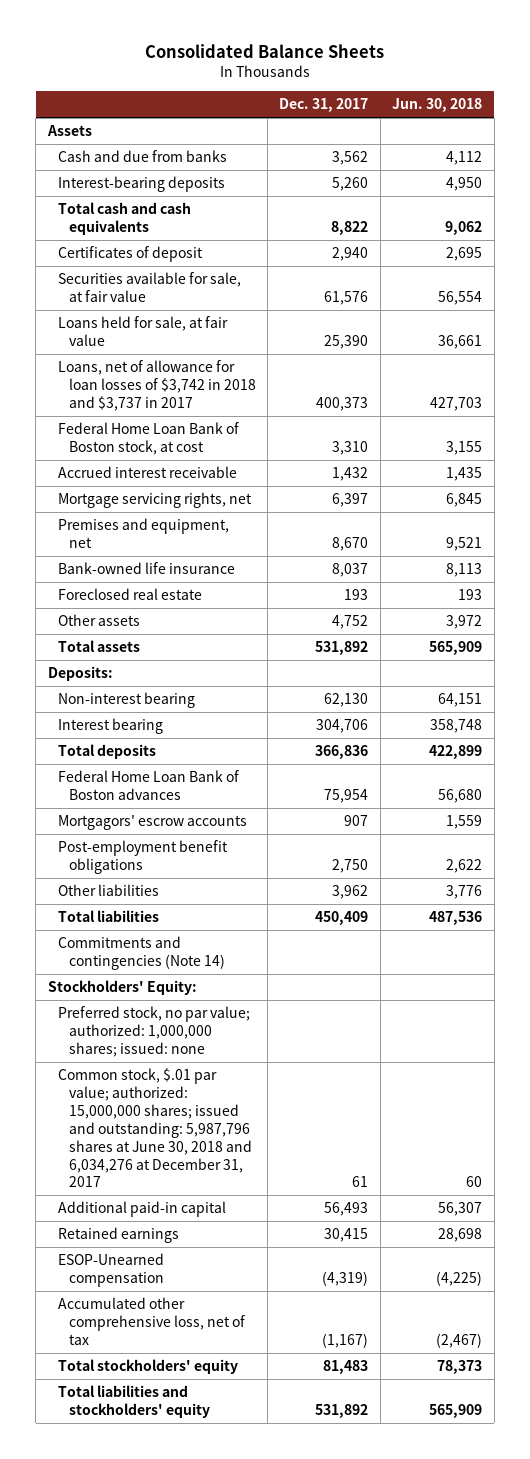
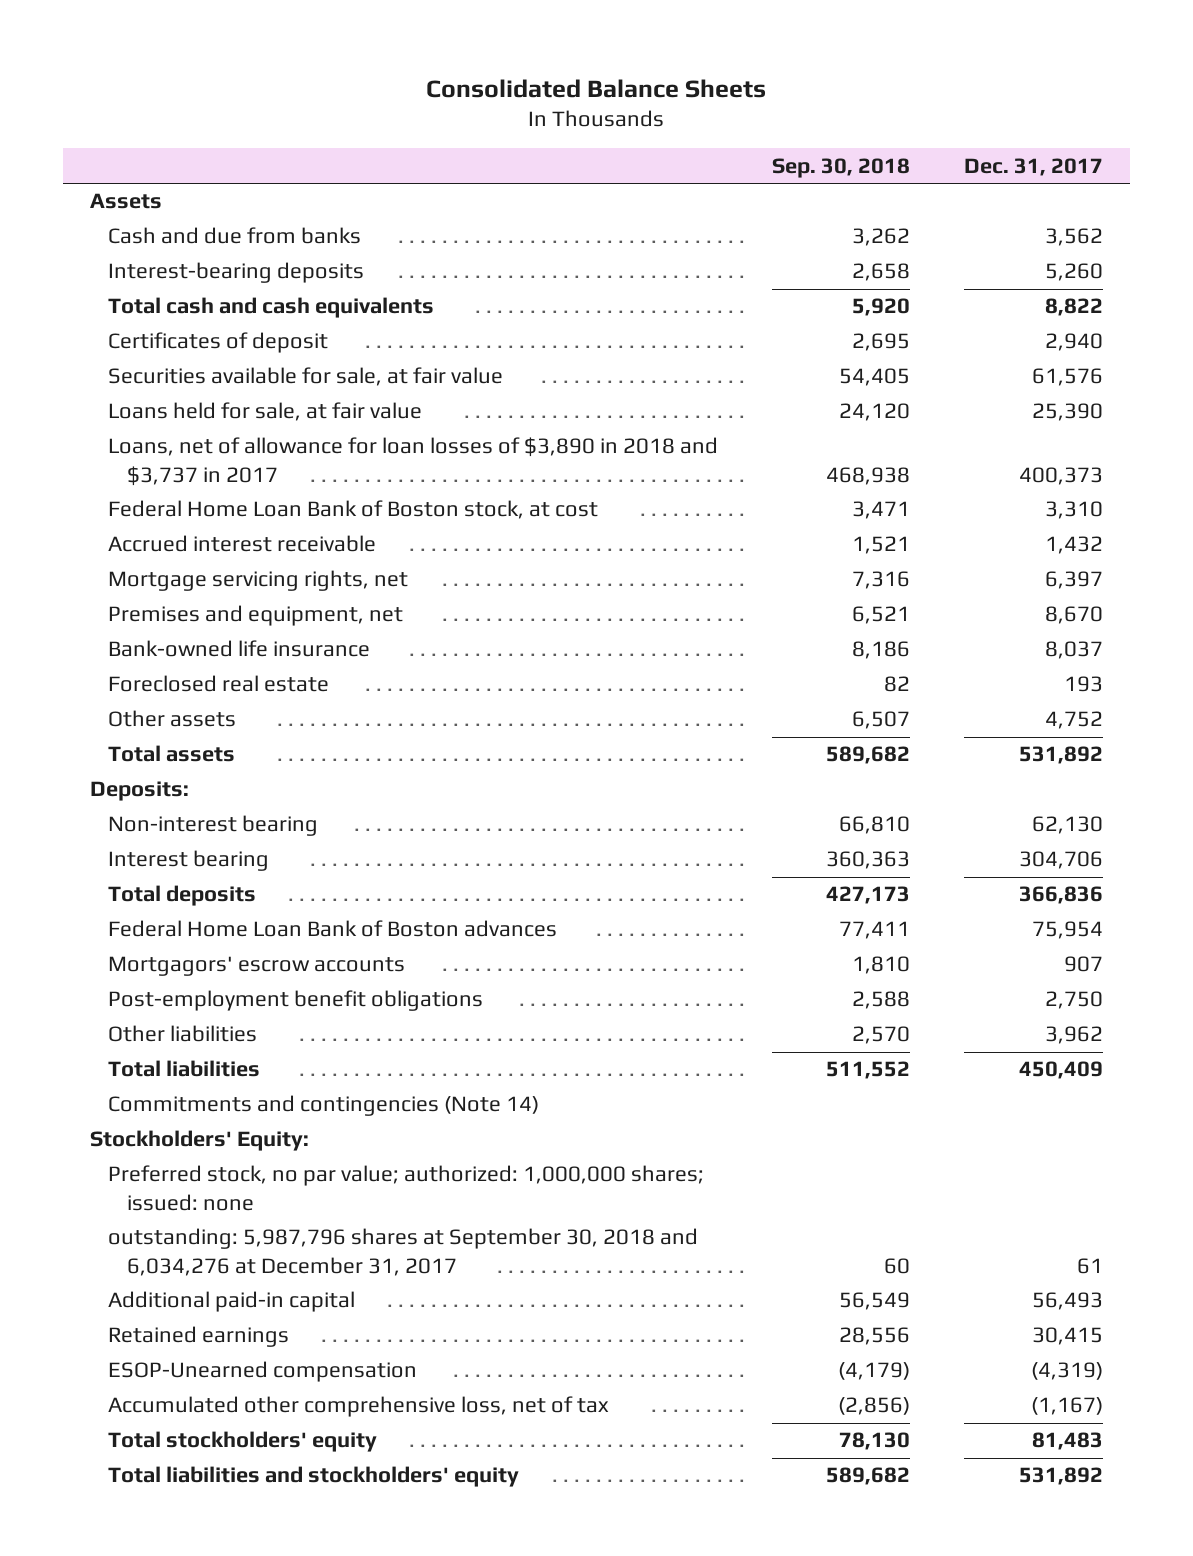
[392,98,483,113] Jun. 30, 2018 -> none
none -> [771,157,910,178] Sep. 30, 2018
[58,360,256,411] Loans, net of allowance for loan losses of $3,742 in 2018 and $3,737 in 2017 -> [108,437,719,486] Loans, net of allowance for loan losses of $3,890 in 2018 and $3,737 in 2017
[58,1068,252,1188] Common stock, $.01 par value; authorized: 15,000,000 shares; issued and outstanding: 5,987,796 shares at June 30, 2018 and 6,034,276 at December 31, 2017 -> [108,1228,699,1276] outstanding: 5,987,796 shares at September 30, 2018 and 6,034,276 at December 31, 2017

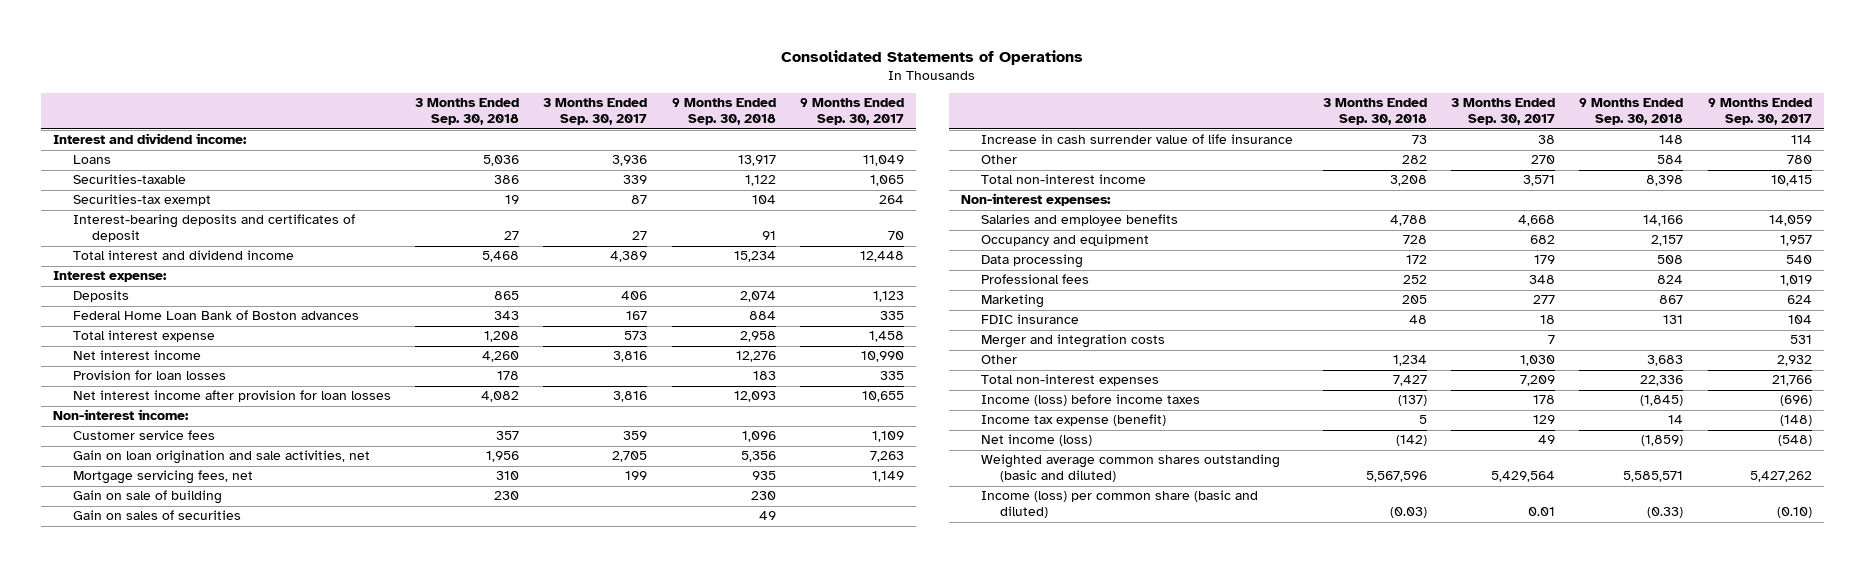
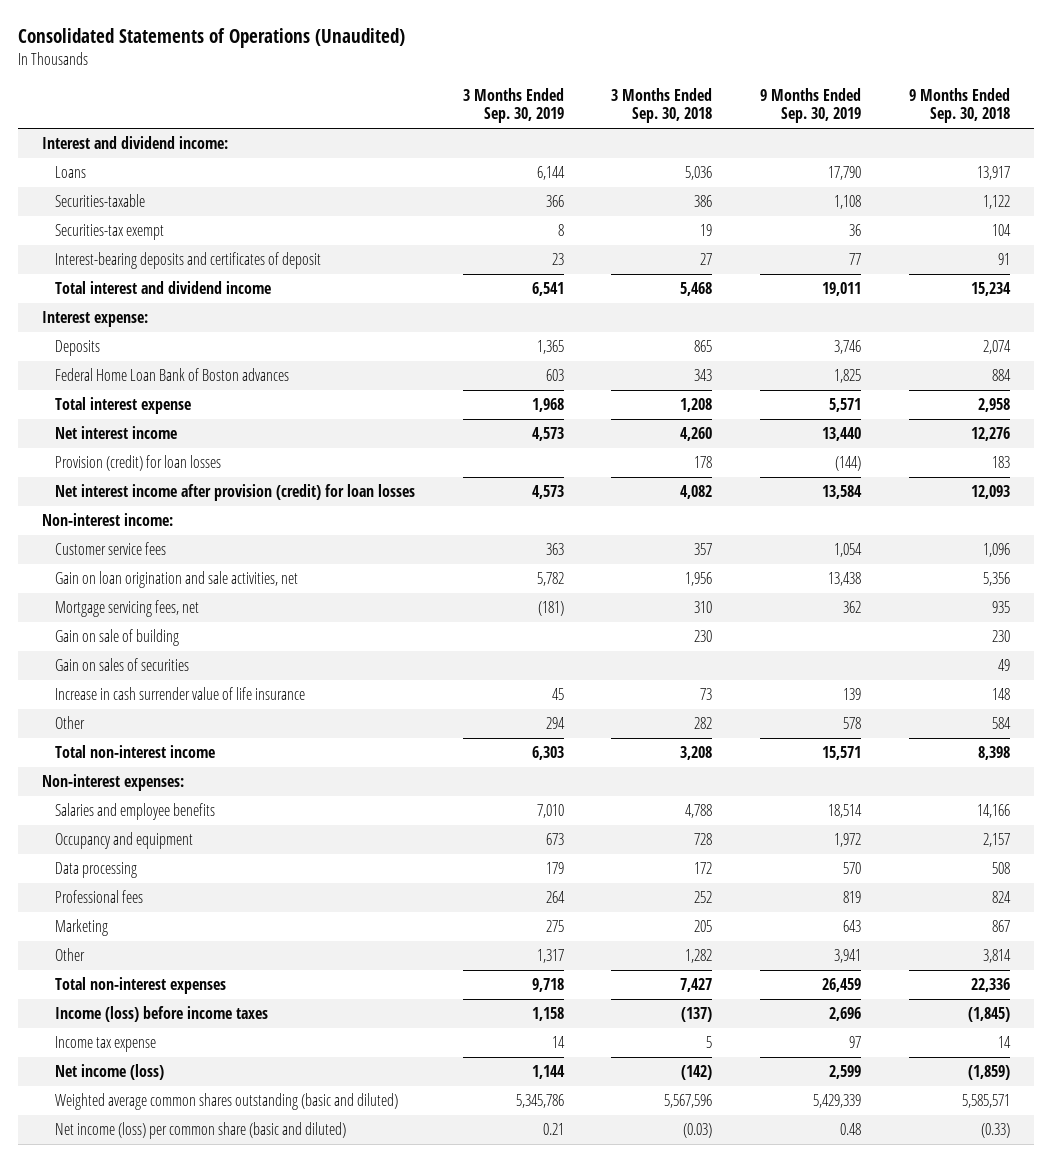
[781,49,1084,65] Consolidated Statements of Operations -> [18,28,406,49] Consolidated Statements of Operations (Unaudited)
[543,98,648,126] 3 Months Ended Sep. 30, 2017 -> none
[799,98,904,126] 9 Months Ended Sep. 30, 2017 -> none
none -> [462,87,564,124] 3 Months Ended Sep. 30, 2019
none -> [760,87,862,124] 9 Months Ended Sep. 30, 2019
[72,370,226,381] Provision for loan losses -> [54,455,221,472] Provision (credit) for loan losses
[72,390,391,403] Net interest income after provision for loan losses -> [54,484,415,502] Net interest income after provision (credit) for loan losses
[980,314,1079,325] FDIC insurance -> none
[980,334,1165,349] Merger and integration costs -> none
[1392,355,1427,367] 1,234 -> [685,949,713,964] 1,282
[1647,355,1684,367] 3,683 -> [982,949,1011,964] 3,814
[980,414,1166,427] Income tax expense (benefit) -> [54,1036,156,1053] Income tax expense
[980,490,1258,519] Income (loss) per common share (basic and diluted) -> [54,1122,346,1140] Net income (loss) per common share (basic and diluted)

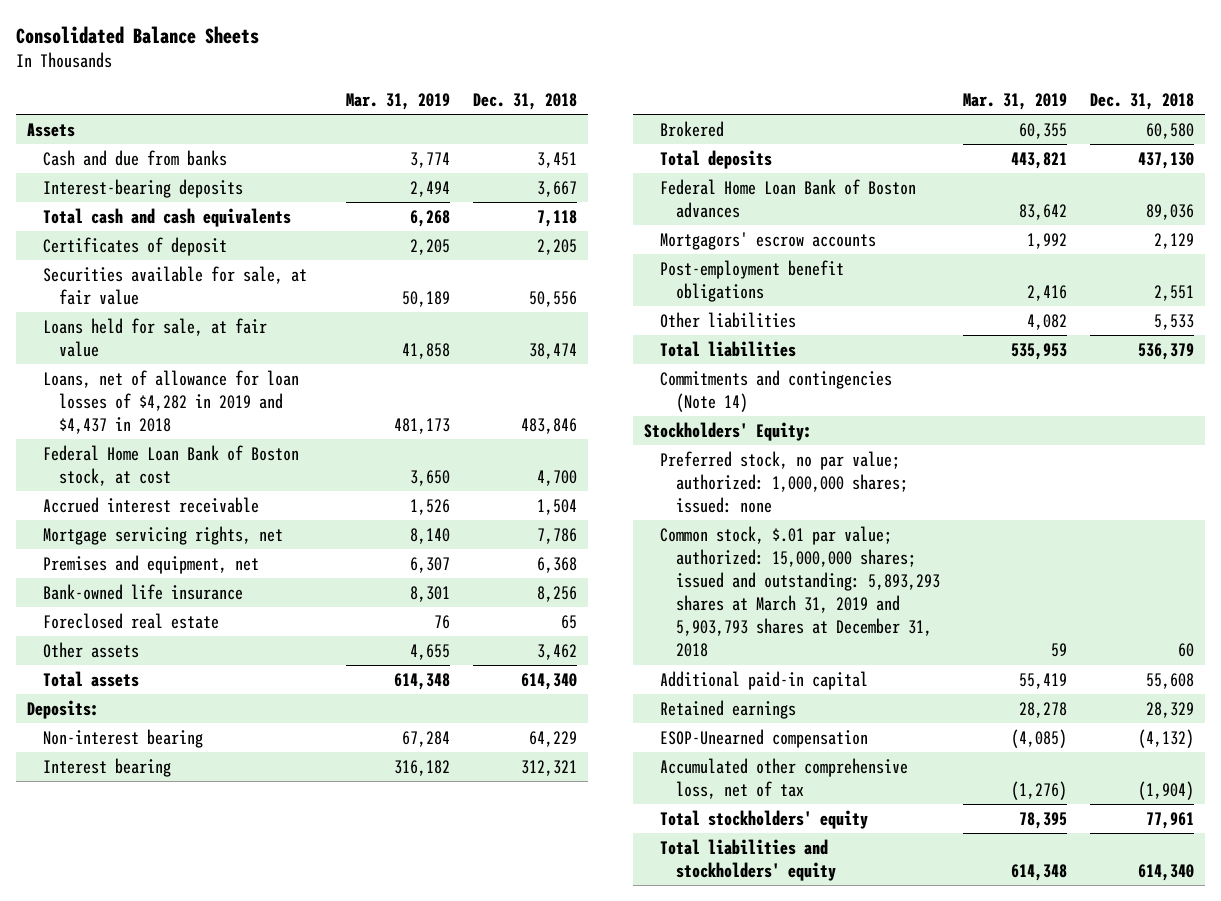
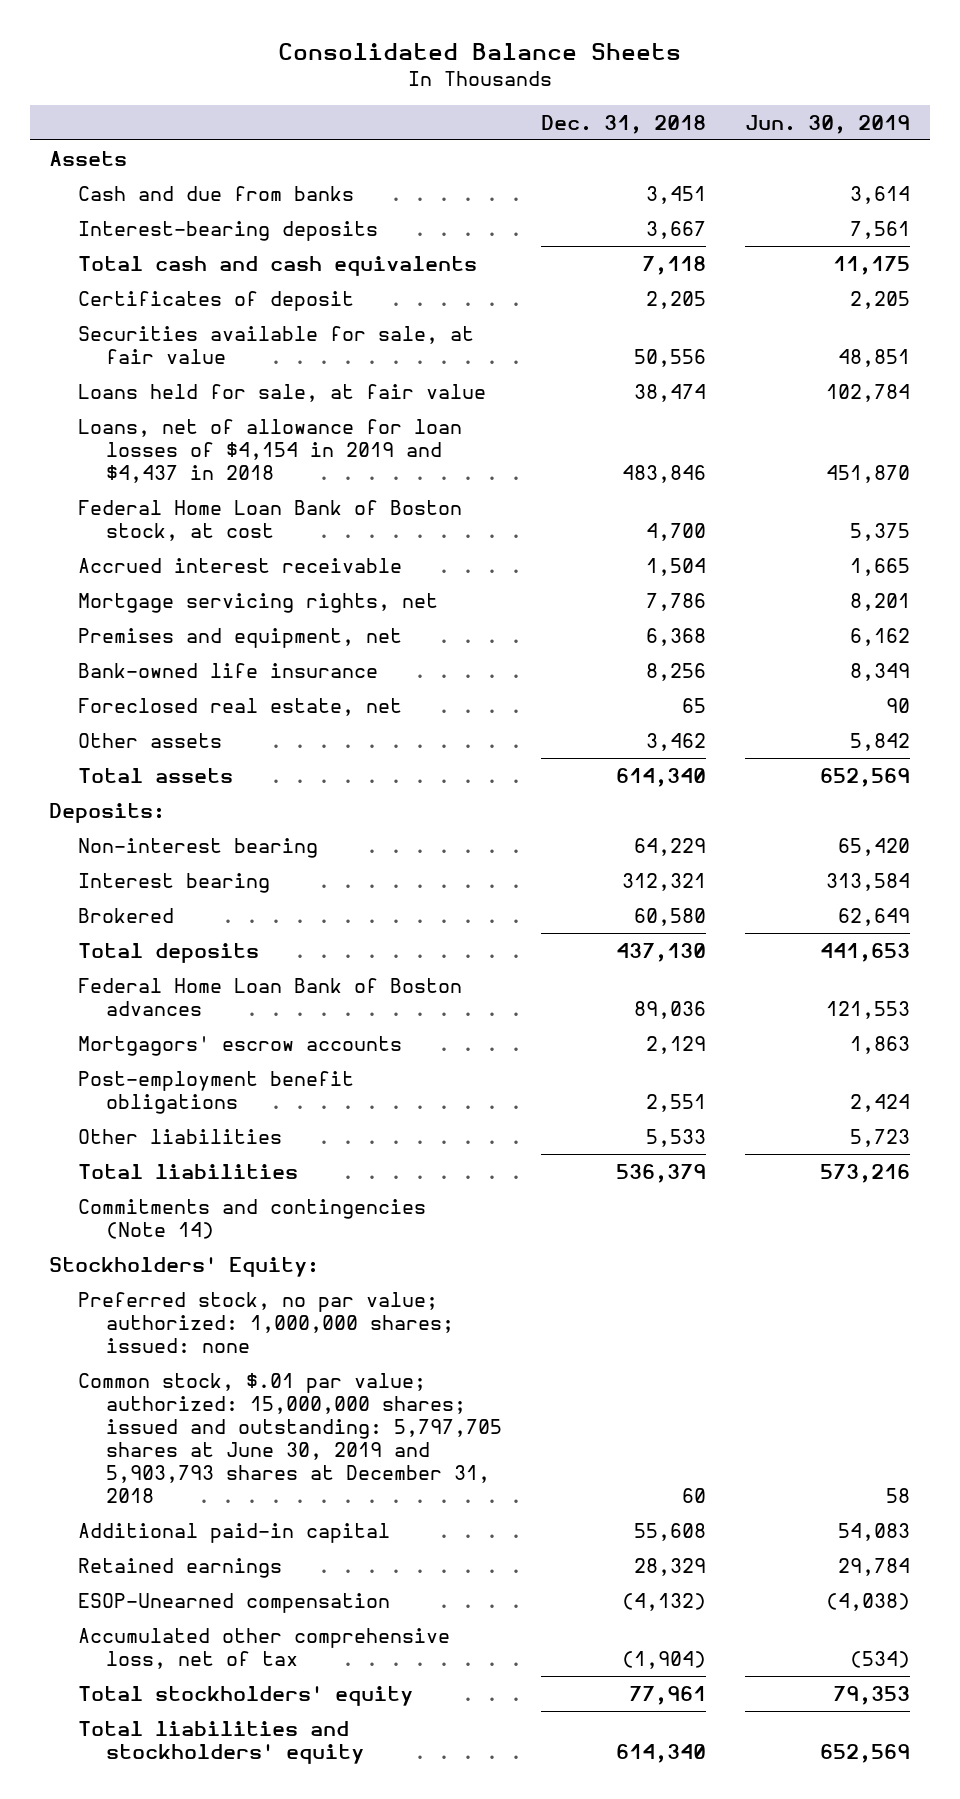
[345,93,450,111] Mar. 31, 2019 -> none
none -> [745,114,911,134] Jun. 30, 2019
[43,369,300,435] Loans, net of allowance for loan losses of $4,282 in 2019 and $4,437 in 2018 -> [77,418,462,483] Loans, net of allowance for loan losses of $4,154 in 2019 and $4,437 in 2018
[43,612,220,629] Foreclosed real estate -> [77,697,402,716] Foreclosed real estate, net
[660,525,941,658] Common stock, $.01 par value; authorized: 15,000,000 shares; issued and outstanding: 5,893,293 shares at March 31, 2019 and 5,903,793 shares at December 31, 2018 -> [77,1372,503,1503] Common stock, $.01 par value; authorized: 15,000,000 shares; issued and outstanding: 5,797,705 shares at June 30, 2019 and 5,903,793 shares at December 31, 2018

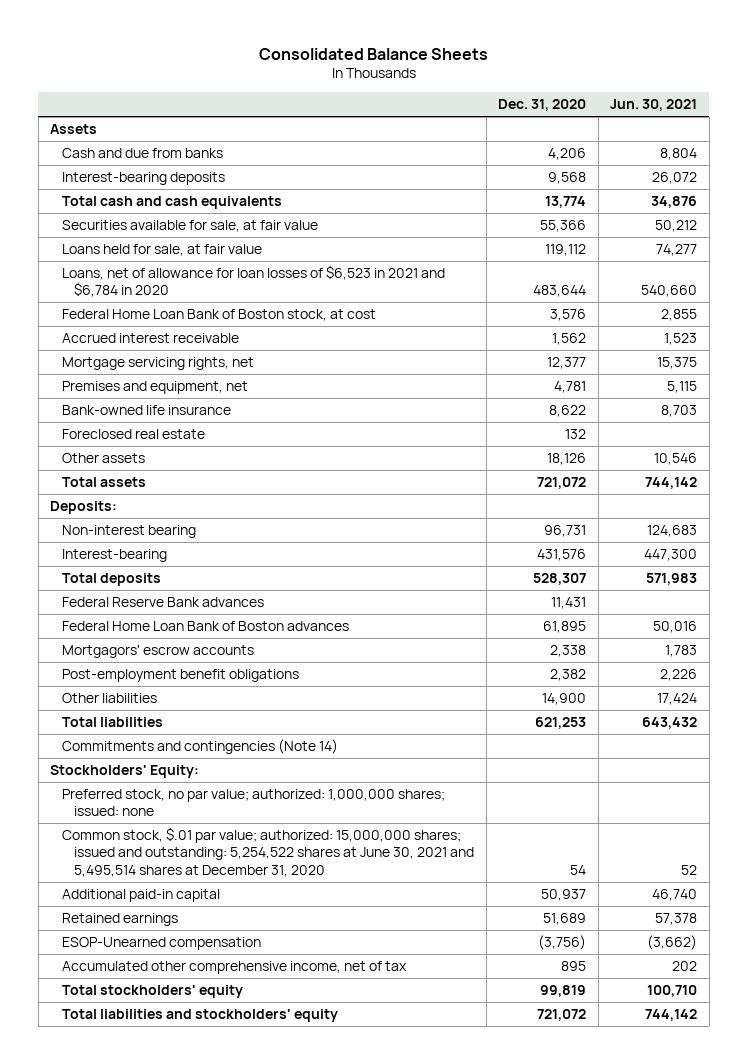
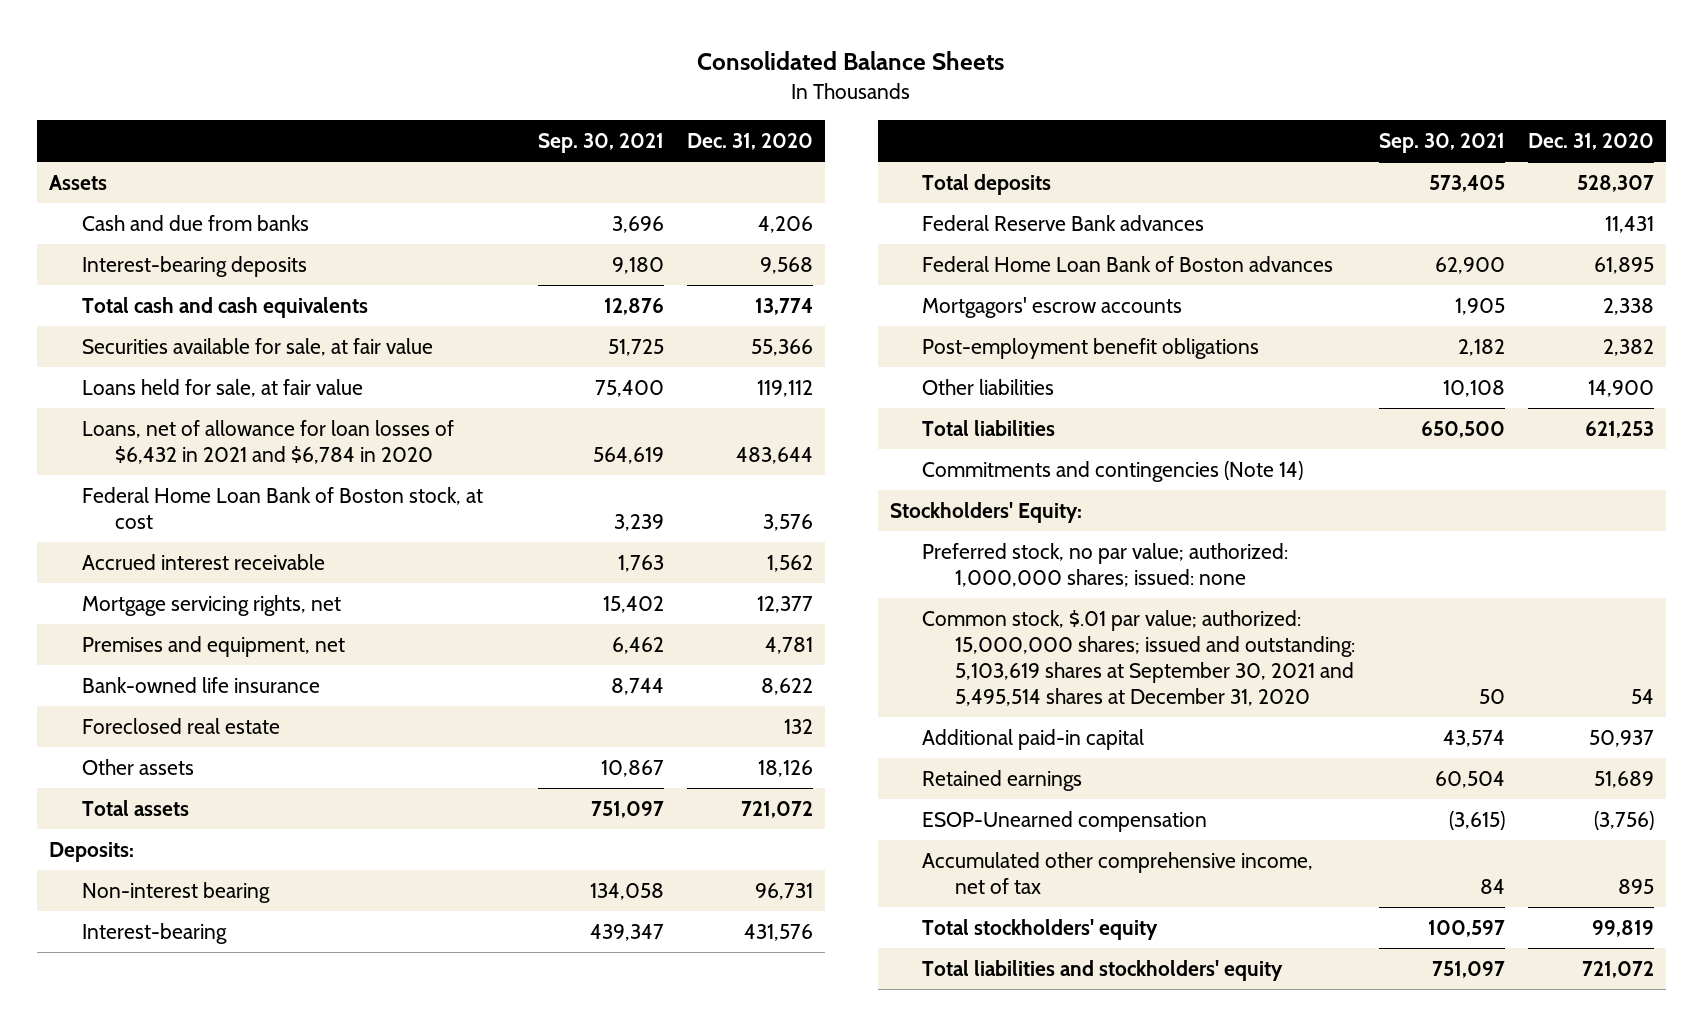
[610,99,698,112] Jun. 30, 2021 -> none
none -> [537,133,664,154] Sep. 30, 2021
[62,264,446,298] Loans, net of allowance for loan losses of $6,523 in 2021 and $6,784 in 2020 -> [81,419,454,464] Loans, net of allowance for loan losses of $6,432 in 2021 and $6,784 in 2020
[62,826,475,877] Common stock, $.01 par value; authorized: 15,000,000 shares; issued and outstanding: 5,254,522 shares at June 30, 2021 and 5,495,514 shares at December 31, 2020 -> [922,609,1356,707] Common stock, $.01 par value; authorized: 15,000,000 shares; issued and outstanding: 5,103,619 shares at September 30, 2021 and 5,495,514 shares at December 31, 2020

